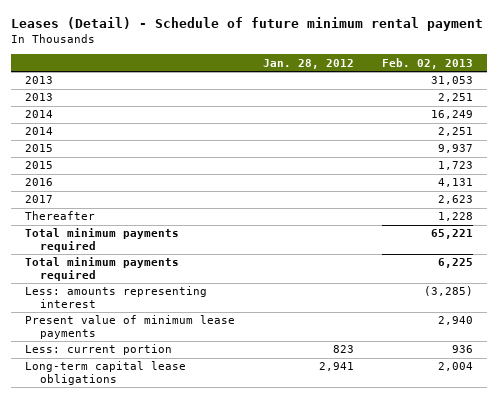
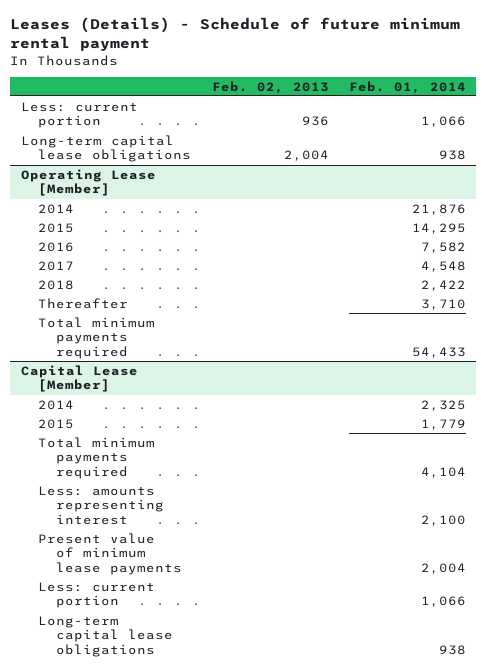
[11,17,484,32] Leases (Detail) - Schedule of future minimum rental payment -> [10,17,461,52] Leases (Details) - Schedule of future minimum rental payment
[263,58,355,69] Jan. 28, 2012 -> none
none -> [349,80,467,94] Feb. 01, 2014
[25,76,54,85] 2013 -> none
[25,93,54,102] 2013 -> none
[25,110,54,119] 2014 -> none
[25,127,54,136] 2014 -> none
[25,144,54,153] 2015 -> none
[25,161,54,170] 2015 -> none
[25,178,54,187] 2016 -> none
[25,195,54,204] 2017 -> none
[25,211,96,221] Thereafter -> none
[25,228,180,253] Total minimum payments required -> none
[25,257,180,282] Total minimum payments required -> none
[25,286,208,309] Less: amounts representing interest -> none
[25,315,236,340] Present value of minimum lease payments -> none
none -> [20,168,156,197] Operating Lease [Member]
none -> [38,203,75,214] 2014
none -> [38,222,75,233] 2015
none -> [38,241,75,252] 2016
none -> [38,260,75,271] 2017
none -> [38,279,75,290] 2018
none -> [38,297,129,309] Thereafter
none -> [38,316,156,359] Total minimum payments required
none -> [20,364,138,393] Capital Lease [Member]
none -> [38,399,75,410] 2014
none -> [38,418,75,429] 2015
none -> [38,436,156,479] Total minimum payments required
none -> [38,485,164,525] Less: amounts representing interest
none -> [38,532,182,575] Present value of minimum lease payments
none -> [38,581,156,609] Less: current portion
none -> [38,615,173,657] Long-term capital lease obligations

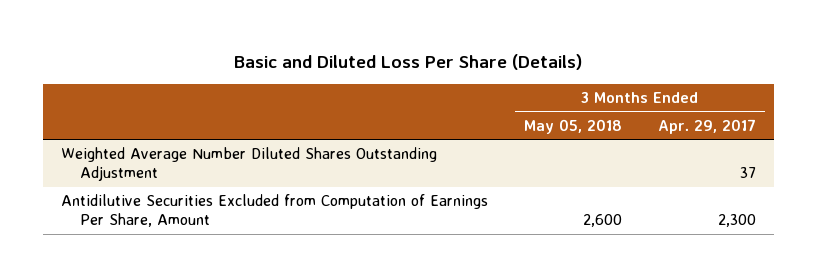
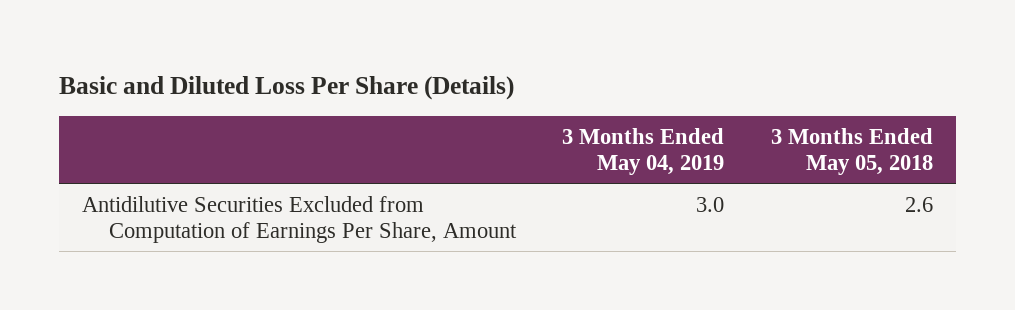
[658,118,757,134] Apr. 29, 2017 -> none
none -> [562,127,725,175] 3 Months Ended May 04, 2019
[60,147,437,182] Weighted Average Number Diluted Shares Outstanding Adjustment -> none
[582,214,622,228] 2,600 -> [904,196,933,212] 2.6

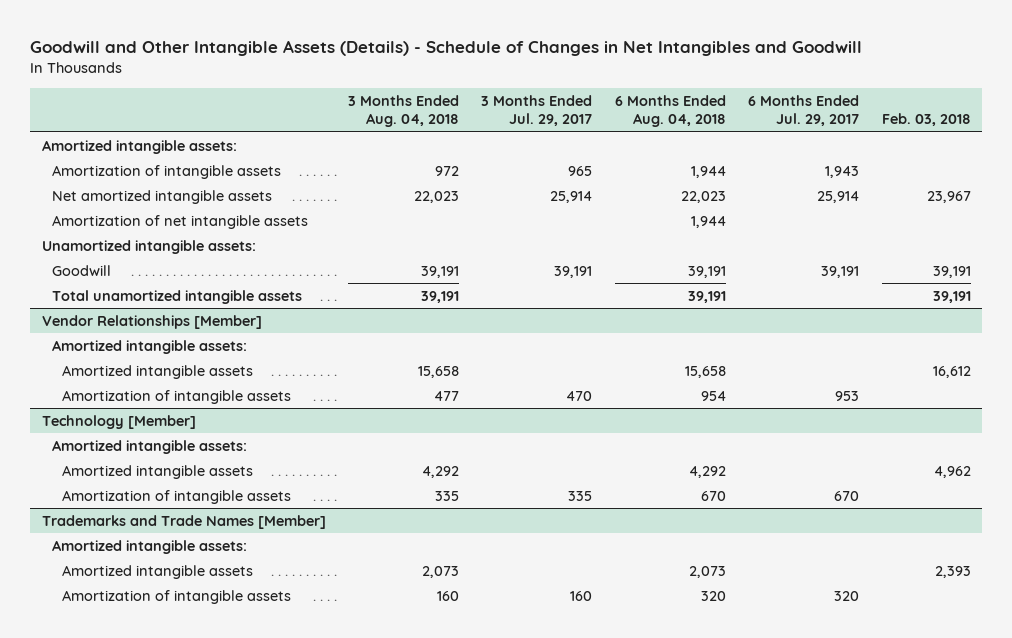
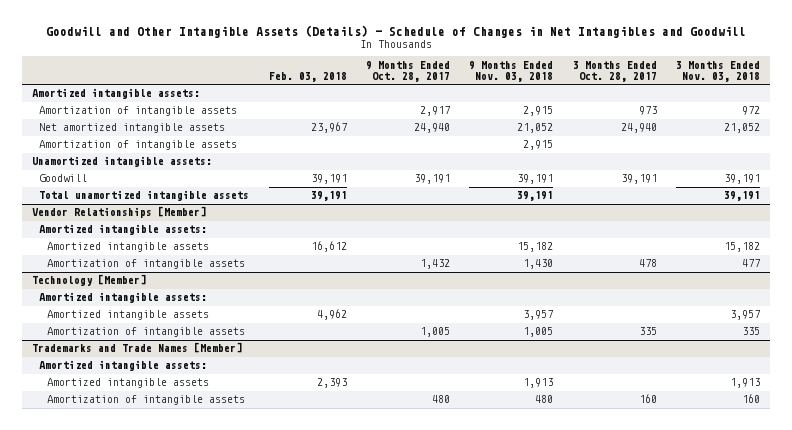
[347,94,459,128] 3 Months Ended Aug. 04, 2018 -> none
[481,94,593,127] 3 Months Ended Jul. 29, 2017 -> none
[614,94,726,128] 6 Months Ended Aug. 04, 2018 -> none
[748,94,860,127] 6 Months Ended Jul. 29, 2017 -> none
none -> [366,60,451,82] 9 Months Ended Oct. 28, 2017
none -> [469,60,554,82] 9 Months Ended Nov. 03, 2018
none -> [572,60,657,82] 3 Months Ended Oct. 28, 2017
none -> [675,60,760,82] 3 Months Ended Nov. 03, 2018
[51,214,308,229] Amortization of net intangible assets -> [39,140,238,151] Amortization of intangible assets

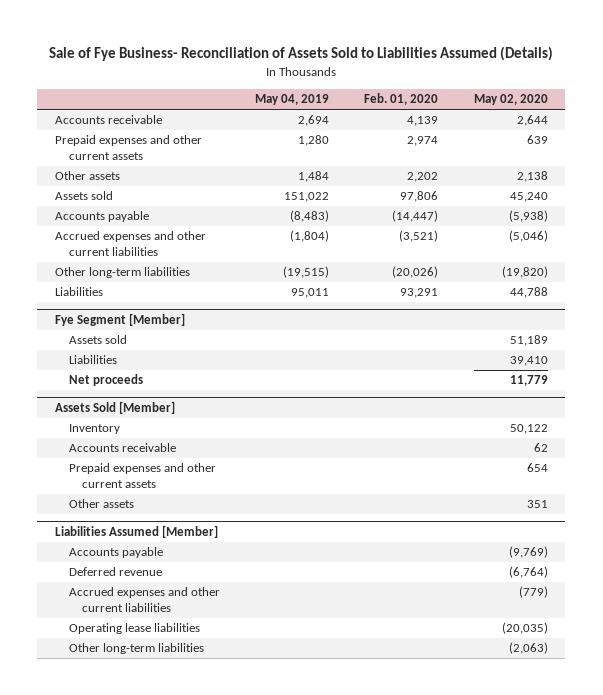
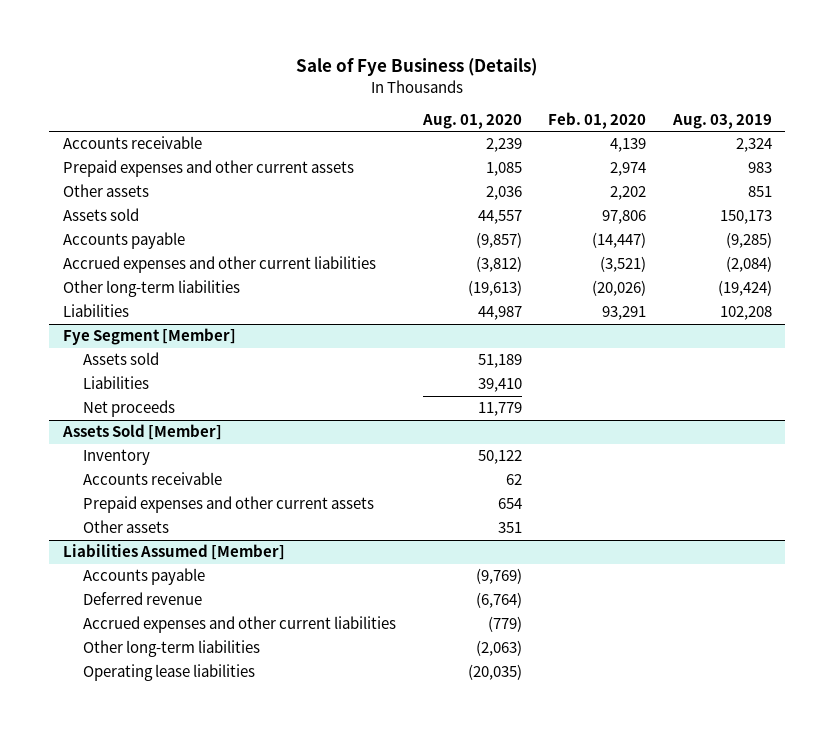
[49,45,554,61] Sale of Fye Business- Reconciliation of Assets Sold to Liabilities Assumed (Details) -> [296,58,538,77] Sale of Fye Business (Details)
[255,94,330,106] May 04, 2019 -> none
[473,94,548,106] May 02, 2020 -> none
none -> [421,114,522,130] Aug. 01, 2020
none -> [672,114,773,130] Aug. 03, 2019
[68,623,200,635] Operating lease liabilities -> [83,664,256,682] Operating lease liabilities

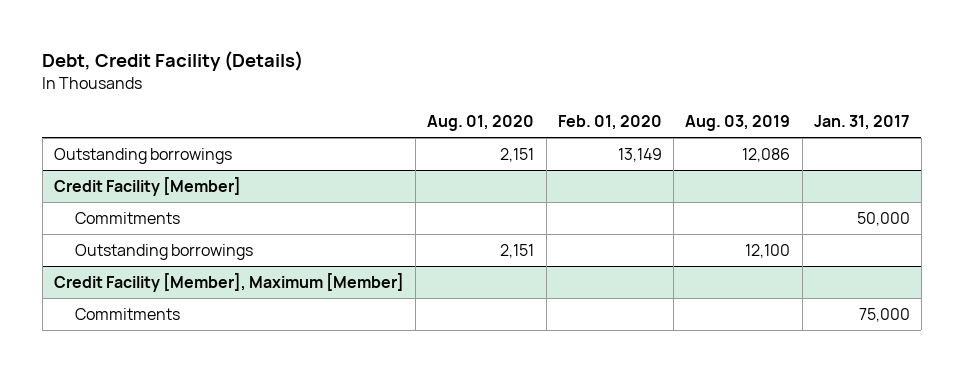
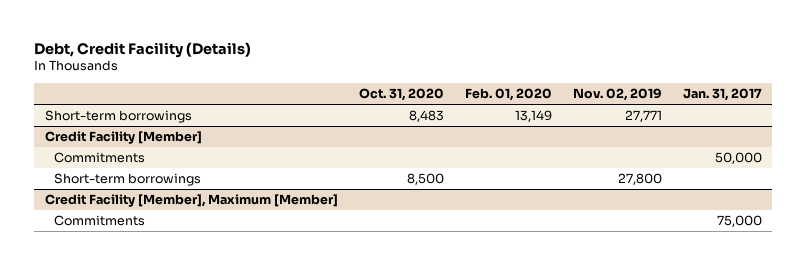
[427,115,535,132] Aug. 01, 2020 -> none
[685,115,791,132] Aug. 03, 2019 -> none
none -> [358,88,444,102] Oct. 31, 2020
none -> [572,88,662,102] Nov. 02, 2019
[54,147,233,164] Outstanding borrowings -> [44,110,192,124] Short-term borrowings
[75,243,254,260] Outstanding borrowings -> [54,173,202,187] Short-term borrowings

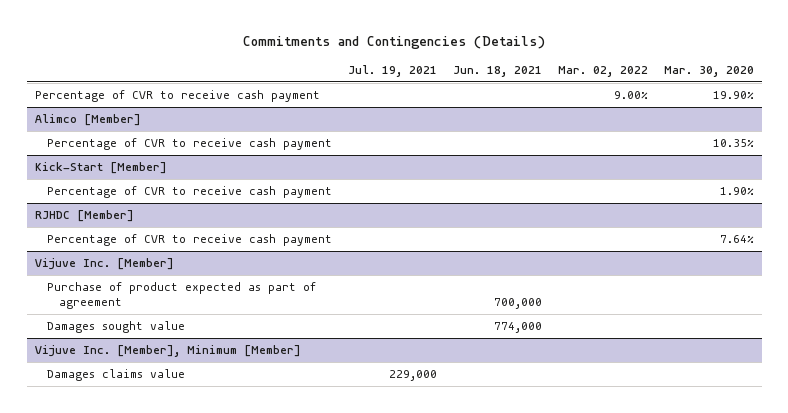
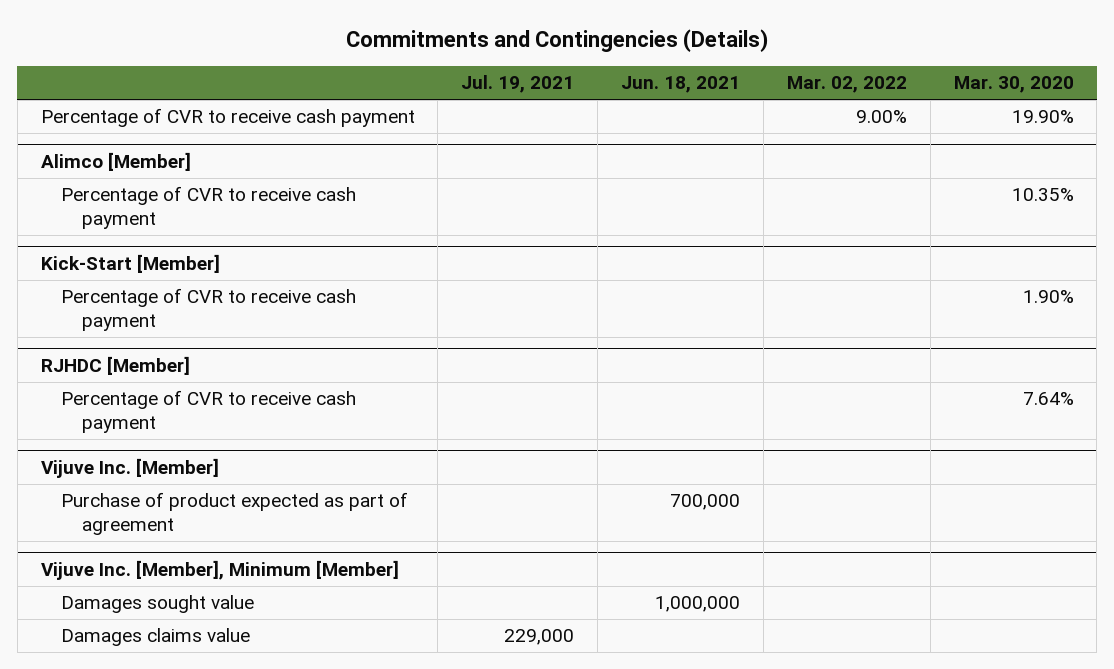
[46,321,185,334] Damages sought value -> none
none -> [61,595,255,614] Damages sought value

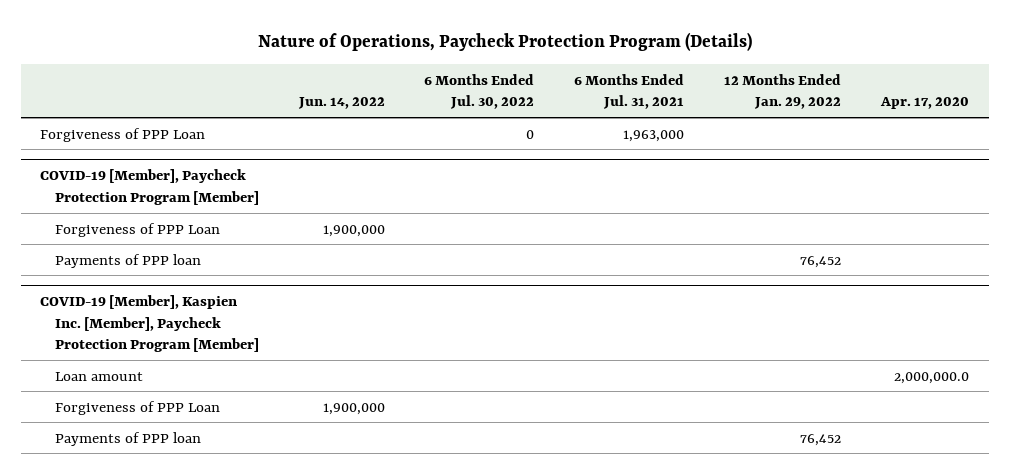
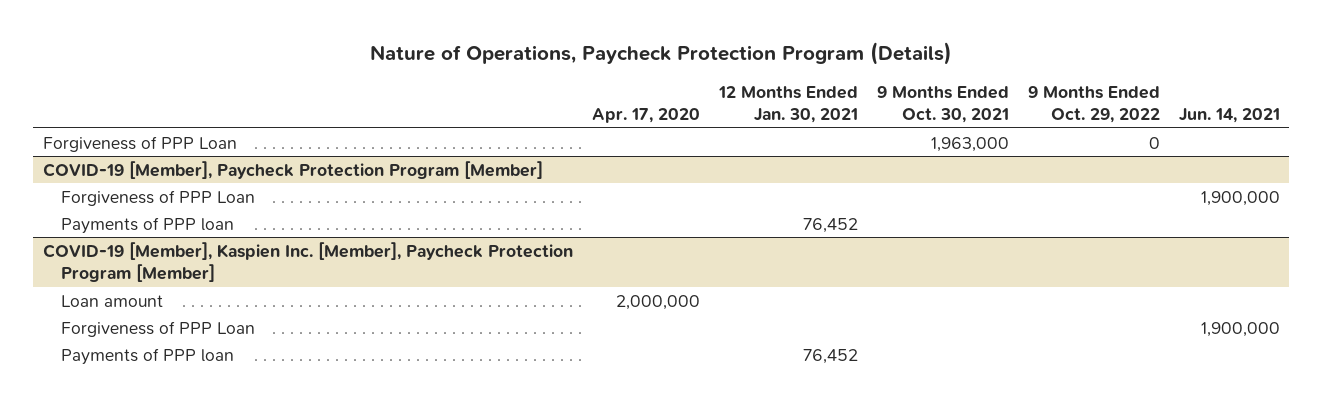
[297,97,385,110] Jun. 14, 2022 -> none
[424,73,535,110] 6 Months Ended Jul. 30, 2022 -> none
[574,73,685,110] 6 Months Ended Jul. 31, 2021 -> none
[724,73,842,110] 12 Months Ended Jan. 29, 2022 -> none
none -> [717,85,858,124] 12 Months Ended Jan. 30, 2021
none -> [876,85,1009,124] 9 Months Ended Oct. 30, 2021
none -> [1027,85,1160,124] 9 Months Ended Oct. 29, 2022
none -> [1178,108,1280,124] Jun. 14, 2021
[894,371,970,384] 2,000,000.0 -> [615,294,700,310] 2,000,000

